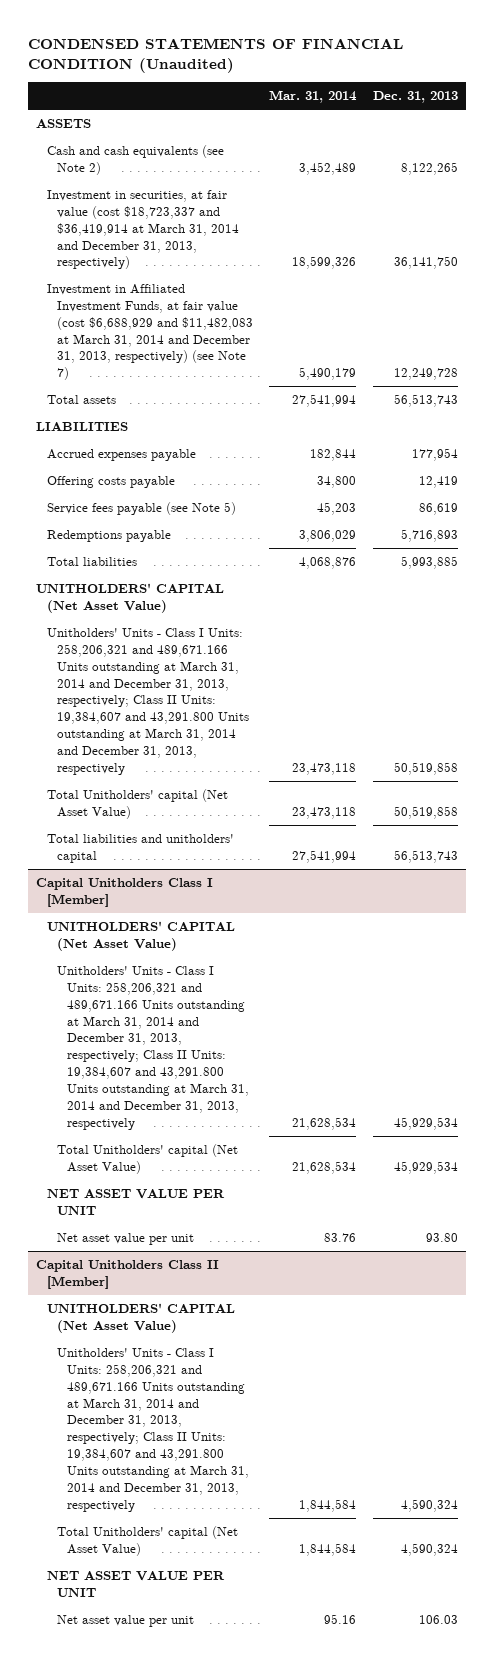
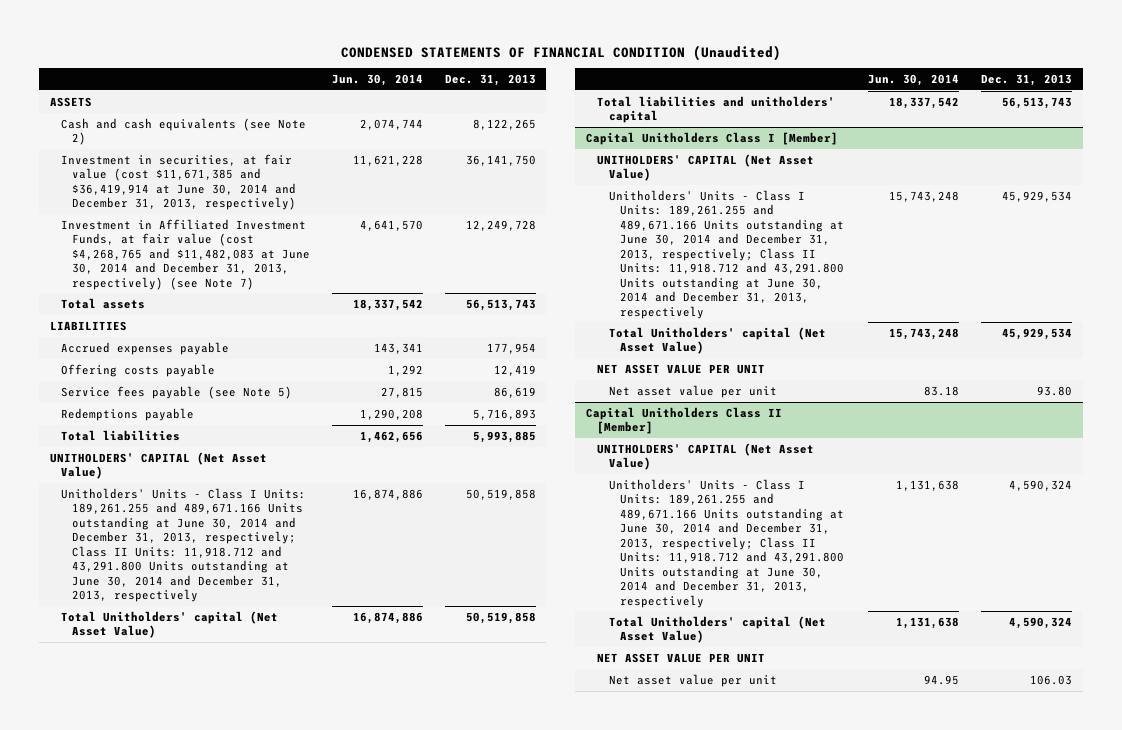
[269,90,358,104] Mar. 31, 2014 -> none
none -> [331,74,423,87] Jun. 30, 2014
[46,189,239,270] Investment in securities, at fair value (cost $18,723,337 and $36,419,914 at March 31, 2014 and December 31, 2013, respectively) -> [60,153,297,211] Investment in securities, at fair value (cost $11,671,385 and $36,419,914 at June 30, 2014 and December 31, 2013, respectively)
[46,283,253,381] Investment in Affiliated Investment Funds, at fair value (cost $6,688,929 and $11,482,083 at March 31, 2014 and December 31, 2013, respectively) (see Note 7) -> [60,218,311,290] Investment in Affiliated Investment Funds, at fair value (cost $4,268,765 and $11,482,083 at June 30, 2014 and December 31, 2013, respectively) (see Note 7)
[46,627,249,775] Unitholders' Units - Class I Units: 258,206,321 and 489,671.166 Units outstanding at March 31, 2014 and December 31, 2013, respectively; Class II Units: 19,384,607 and 43,291.800 Units outstanding at March 31, 2014 and December 31, 2013, respectively -> [60,487,306,603] Unitholders' Units - Class I Units: 189,261.255 and 489,671.166 Units outstanding at June 30, 2014 and December 31, 2013, respectively; Class II Units: 11,918.712 and 43,291.800 Units outstanding at June 30, 2014 and December 31, 2013, respectively
[56,965,249,1130] Unitholders' Units - Class I Units: 258,206,321 and 489,671.166 Units outstanding at March 31, 2014 and December 31, 2013, respectively; Class II Units: 19,384,607 and 43,291.800 Units outstanding at March 31, 2014 and December 31, 2013, respectively -> [608,189,845,319] Unitholders' Units - Class I Units: 189,261.255 and 489,671.166 Units outstanding at June 30, 2014 and December 31, 2013, respectively; Class II Units: 11,918.712 and 43,291.800 Units outstanding at June 30, 2014 and December 31, 2013, respectively
[56,1347,249,1512] Unitholders' Units - Class I Units: 258,206,321 and 489,671.166 Units outstanding at March 31, 2014 and December 31, 2013, respectively; Class II Units: 19,384,607 and 43,291.800 Units outstanding at March 31, 2014 and December 31, 2013, respectively -> [608,478,845,608] Unitholders' Units - Class I Units: 189,261.255 and 489,671.166 Units outstanding at June 30, 2014 and December 31, 2013, respectively; Class II Units: 11,918.712 and 43,291.800 Units outstanding at June 30, 2014 and December 31, 2013, respectively

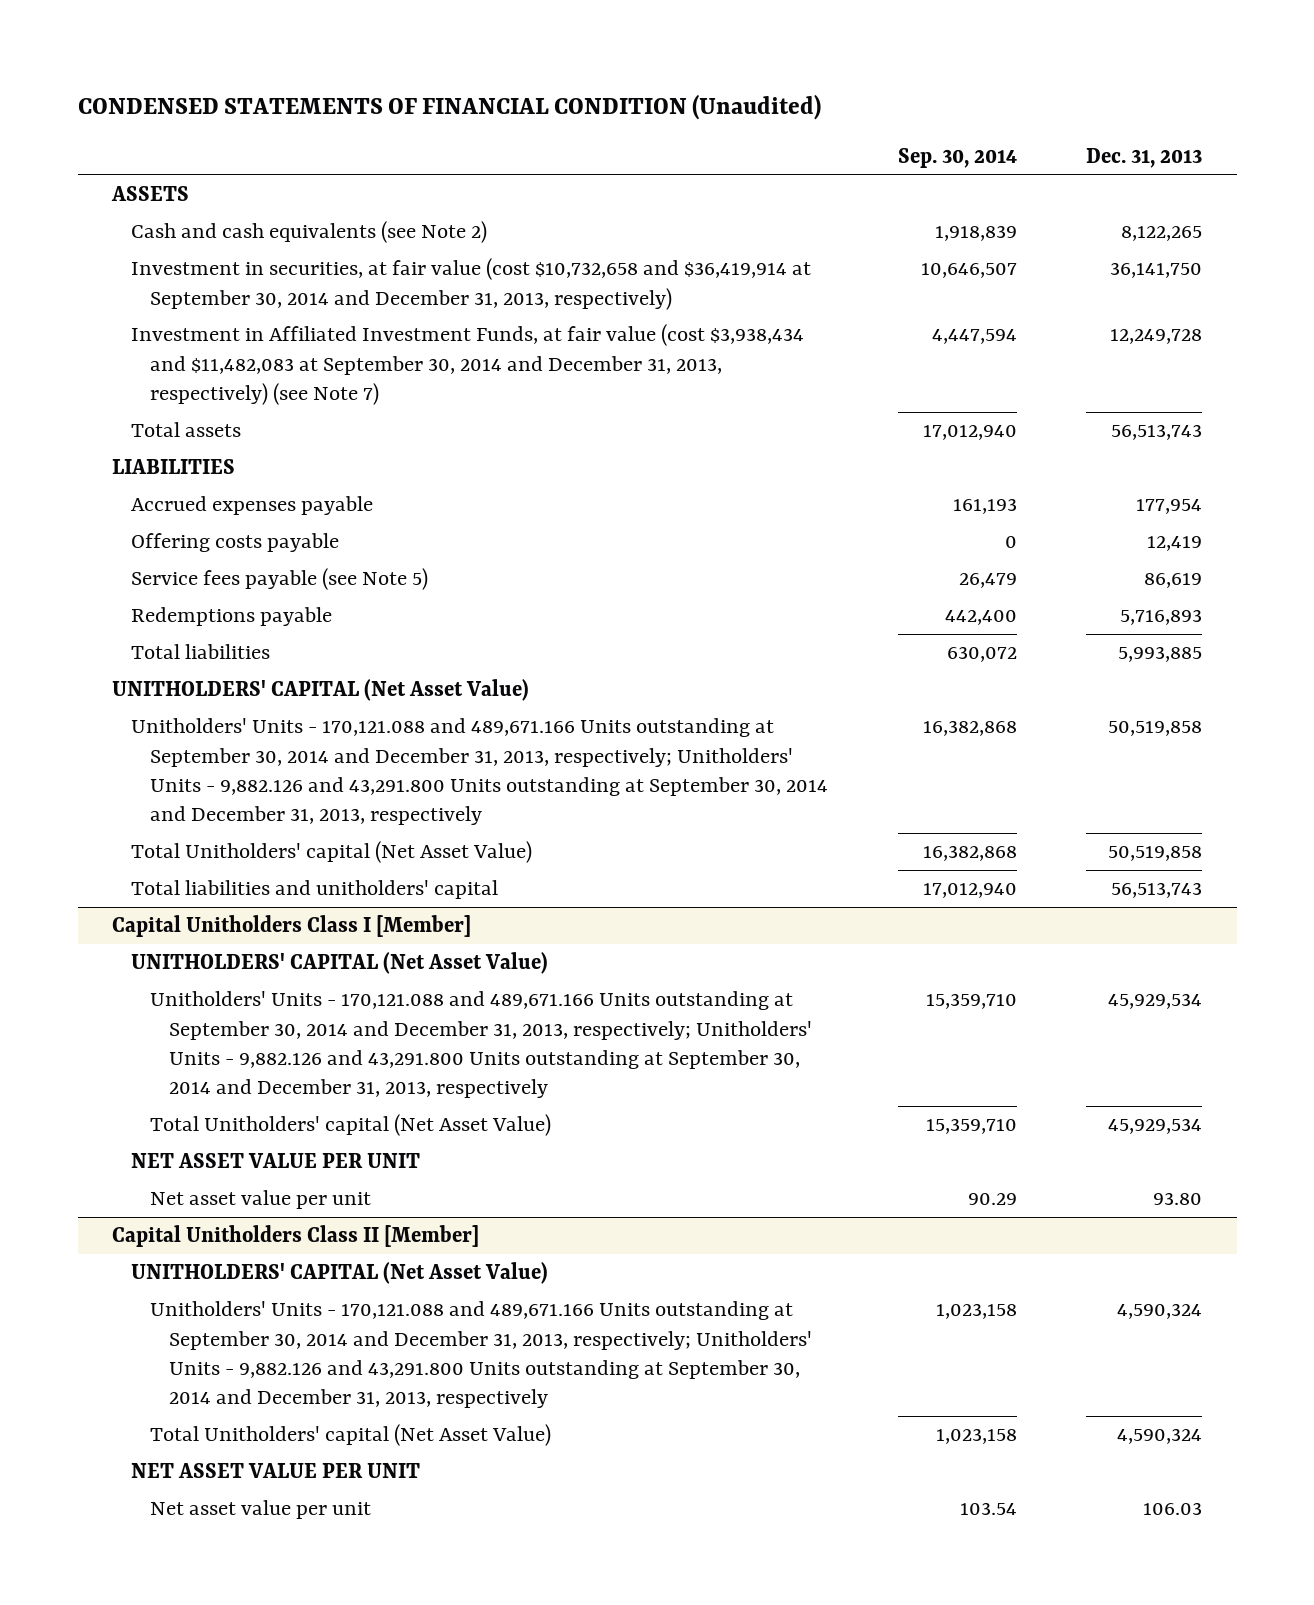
[331,74,423,87] Jun. 30, 2014 -> none
none -> [897,147,1017,168] Sep. 30, 2014
[60,153,297,211] Investment in securities, at fair value (cost $11,671,385 and $36,419,914 at June 30, 2014 and December 31, 2013, respectively) -> [131,258,812,310] Investment in securities, at fair value (cost $10,732,658 and $36,419,914 at September 30, 2014 and December 31, 2013, respectively)
[60,218,311,290] Investment in Affiliated Investment Funds, at fair value (cost $4,268,765 and $11,482,083 at June 30, 2014 and December 31, 2013, respectively) (see Note 7) -> [131,324,805,405] Investment in Affiliated Investment Funds, at fair value (cost $3,938,434 and $11,482,083 at September 30, 2014 and December 31, 2013, respectively) (see Note 7)
[60,487,306,603] Unitholders' Units - Class I Units: 189,261.255 and 489,671.166 Units outstanding at June 30, 2014 and December 31, 2013, respectively; Class II Units: 11,918.712 and 43,291.800 Units outstanding at June 30, 2014 and December 31, 2013, respectively -> [131,718,829,826] Unitholders' Units - 170,121.088 and 489,671.166 Units outstanding at September 30, 2014 and December 31, 2013, respectively; Unitholders' Units - 9,882.126 and 43,291.800 Units outstanding at September 30, 2014 and December 31, 2013, respectively
[608,189,845,319] Unitholders' Units - Class I Units: 189,261.255 and 489,671.166 Units outstanding at June 30, 2014 and December 31, 2013, respectively; Class II Units: 11,918.712 and 43,291.800 Units outstanding at June 30, 2014 and December 31, 2013, respectively -> [150,991,813,1099] Unitholders' Units - 170,121.088 and 489,671.166 Units outstanding at September 30, 2014 and December 31, 2013, respectively; Unitholders' Units - 9,882.126 and 43,291.800 Units outstanding at September 30, 2014 and December 31, 2013, respectively
[608,478,845,608] Unitholders' Units - Class I Units: 189,261.255 and 489,671.166 Units outstanding at June 30, 2014 and December 31, 2013, respectively; Class II Units: 11,918.712 and 43,291.800 Units outstanding at June 30, 2014 and December 31, 2013, respectively -> [150,1301,813,1409] Unitholders' Units - 170,121.088 and 489,671.166 Units outstanding at September 30, 2014 and December 31, 2013, respectively; Unitholders' Units - 9,882.126 and 43,291.800 Units outstanding at September 30, 2014 and December 31, 2013, respectively

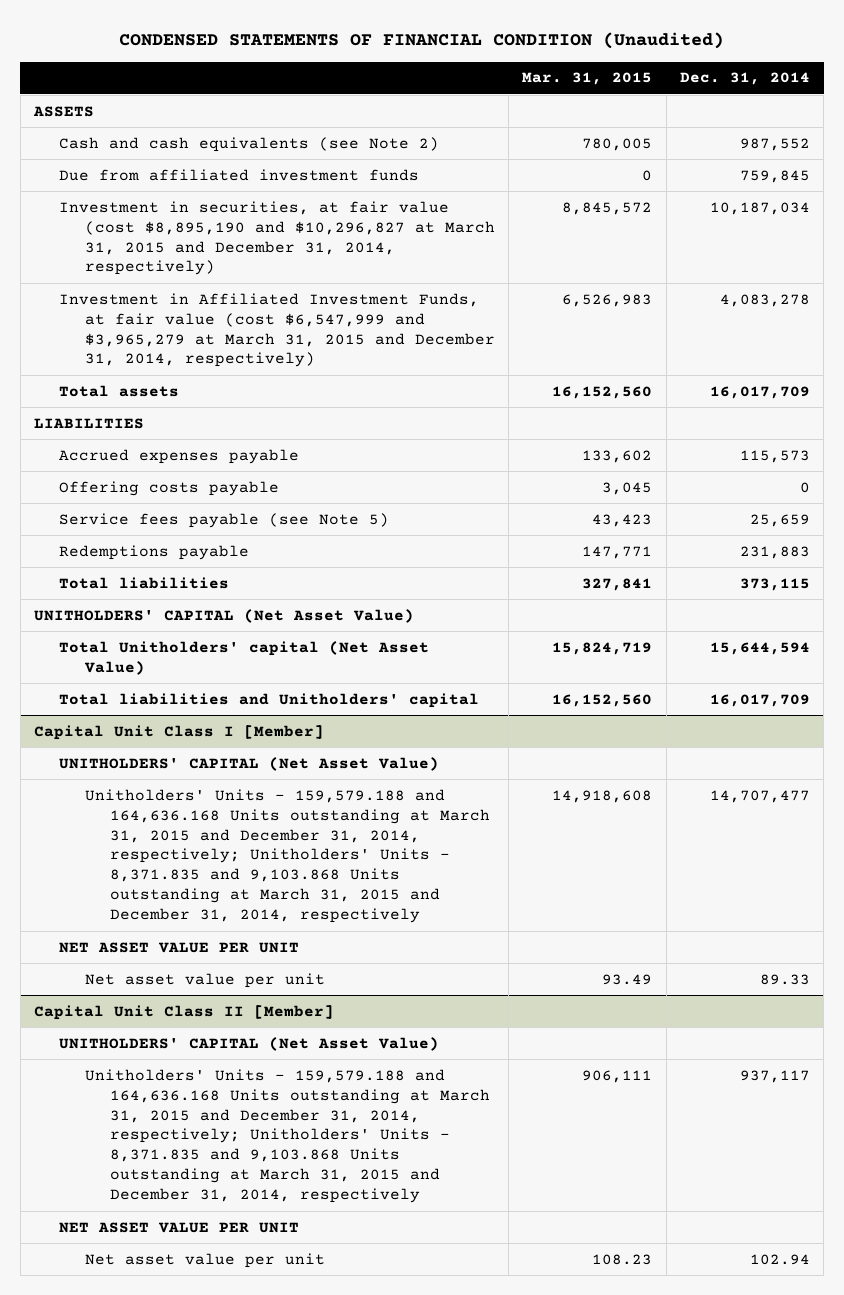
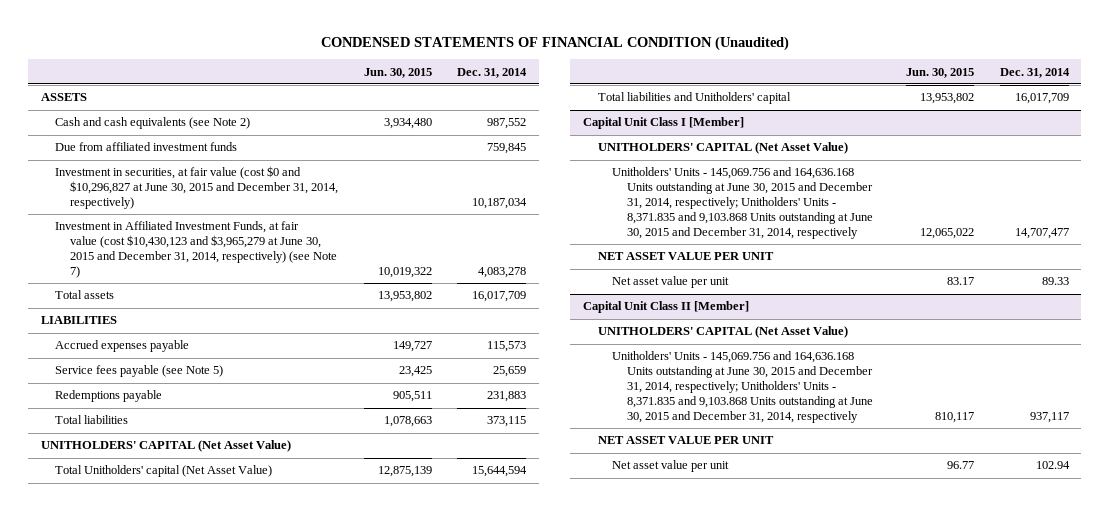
[522,72,653,86] Mar. 31, 2015 -> none
none -> [363,67,432,78] Jun. 30, 2015
[59,200,495,276] Investment in securities, at fair value (cost $8,895,190 and $10,296,827 at March 31, 2015 and December 31, 2014, respectively) -> [55,166,339,210] Investment in securities, at fair value (cost $0 and $10,296,827 at June 30, 2015 and December 31, 2014, respectively)
[59,292,495,368] Investment in Affiliated Investment Funds, at fair value (cost $6,547,999 and $3,965,279 at March 31, 2015 and December 31, 2014, respectively) -> [55,221,338,278] Investment in Affiliated Investment Funds, at fair value (cost $10,430,123 and $3,965,279 at June 30, 2015 and December 31, 2014, respectively) (see Note 7)
[59,480,280,496] Offering costs payable -> none
[84,788,491,924] Unitholders' Units - 159,579.188 and 164,636.168 Units outstanding at March 31, 2015 and December 31, 2014, respectively; Unitholders' Units - 8,371.835 and 9,103.868 Units outstanding at March 31, 2015 and December 31, 2014, respectively -> [612,167,874,239] Unitholders' Units - 145,069.756 and 164,636.168 Units outstanding at June 30, 2015 and December 31, 2014, respectively; Unitholders' Units - 8,371.835 and 9,103.868 Units outstanding at June 30, 2015 and December 31, 2014, respectively
[84,1068,491,1204] Unitholders' Units - 159,579.188 and 164,636.168 Units outstanding at March 31, 2015 and December 31, 2014, respectively; Unitholders' Units - 8,371.835 and 9,103.868 Units outstanding at March 31, 2015 and December 31, 2014, respectively -> [612,351,874,423] Unitholders' Units - 145,069.756 and 164,636.168 Units outstanding at June 30, 2015 and December 31, 2014, respectively; Unitholders' Units - 8,371.835 and 9,103.868 Units outstanding at June 30, 2015 and December 31, 2014, respectively

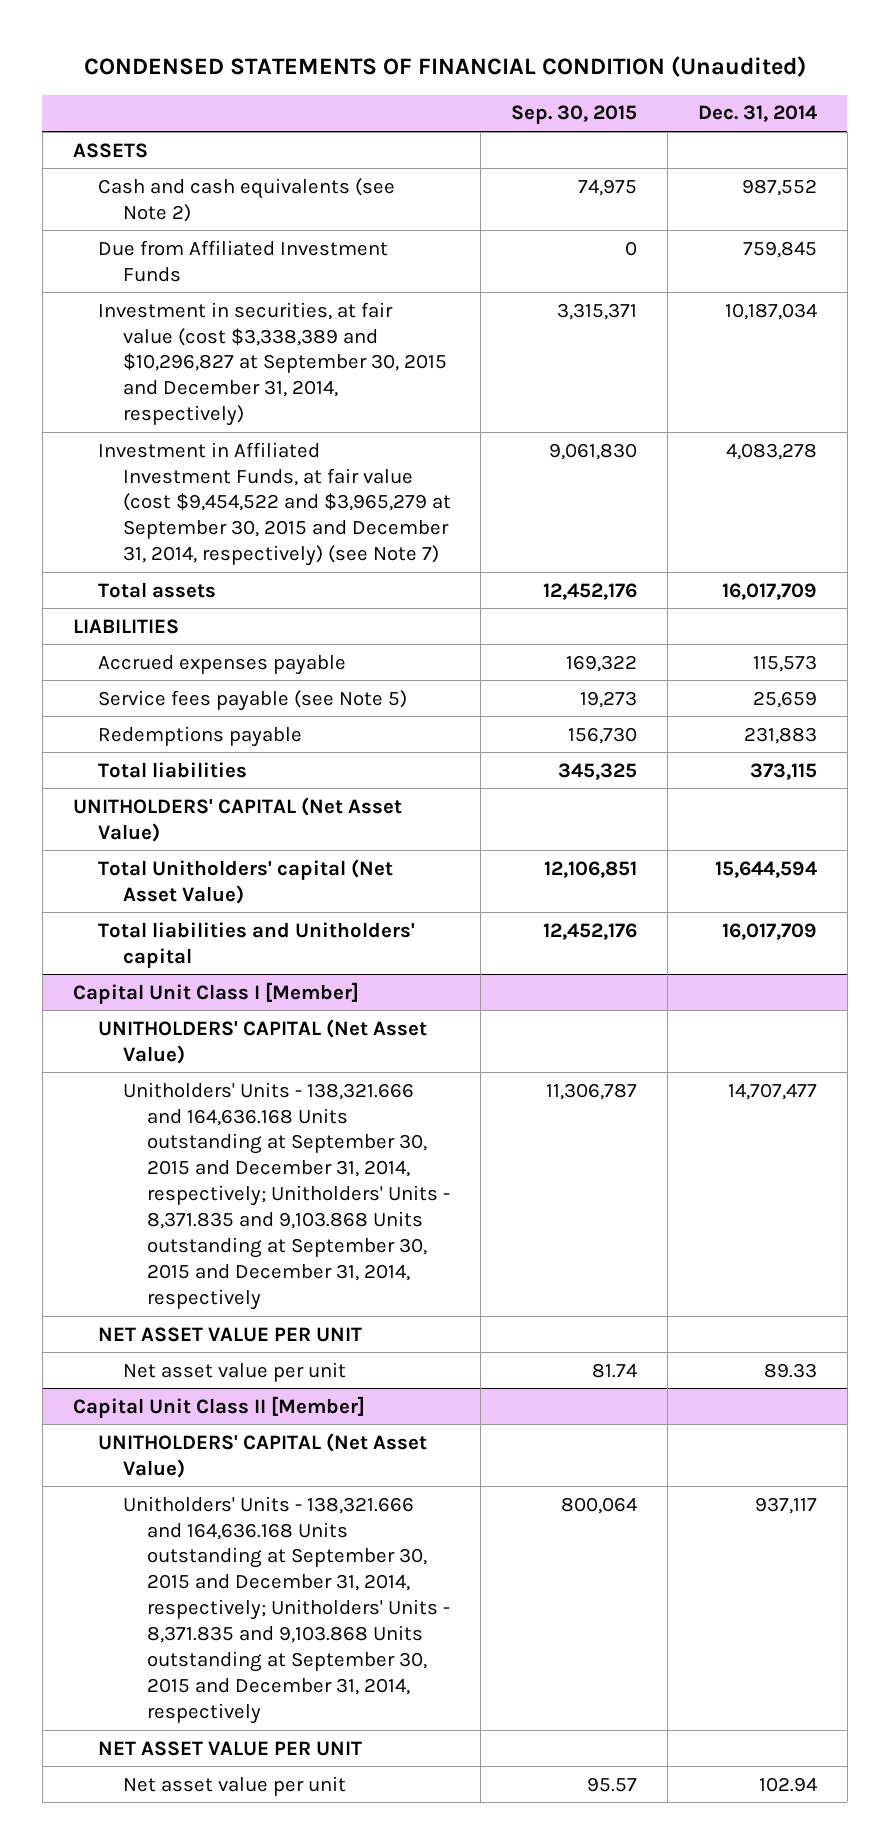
[363,67,432,78] Jun. 30, 2015 -> none
none -> [511,105,638,125] Sep. 30, 2015
[55,142,238,152] Due from affiliated investment funds -> [97,239,388,282] Due from Affiliated Investment Funds
[55,166,339,210] Investment in securities, at fair value (cost $0 and $10,296,827 at June 30, 2015 and December 31, 2014, respectively) -> [97,301,447,427] Investment in securities, at fair value (cost $3,338,389 and $10,296,827 at September 30, 2015 and December 31, 2014, respectively)
[55,221,338,278] Investment in Affiliated Investment Funds, at fair value (cost $10,430,123 and $3,965,279 at June 30, 2015 and December 31, 2014, respectively) (see Note 7) -> [97,441,451,567] Investment in Affiliated Investment Funds, at fair value (cost $9,454,522 and $3,965,279 at September 30, 2015 and December 31, 2014, respectively) (see Note 7)
[612,167,874,239] Unitholders' Units - 145,069.756 and 164,636.168 Units outstanding at June 30, 2015 and December 31, 2014, respectively; Unitholders' Units - 8,371.835 and 9,103.868 Units outstanding at June 30, 2015 and December 31, 2014, respectively -> [122,1081,451,1311] Unitholders' Units - 138,321.666 and 164,636.168 Units outstanding at September 30, 2015 and December 31, 2014, respectively; Unitholders' Units - 8,371.835 and 9,103.868 Units outstanding at September 30, 2015 and December 31, 2014, respectively
[612,351,874,423] Unitholders' Units - 145,069.756 and 164,636.168 Units outstanding at June 30, 2015 and December 31, 2014, respectively; Unitholders' Units - 8,371.835 and 9,103.868 Units outstanding at June 30, 2015 and December 31, 2014, respectively -> [122,1495,451,1725] Unitholders' Units - 138,321.666 and 164,636.168 Units outstanding at September 30, 2015 and December 31, 2014, respectively; Unitholders' Units - 8,371.835 and 9,103.868 Units outstanding at September 30, 2015 and December 31, 2014, respectively

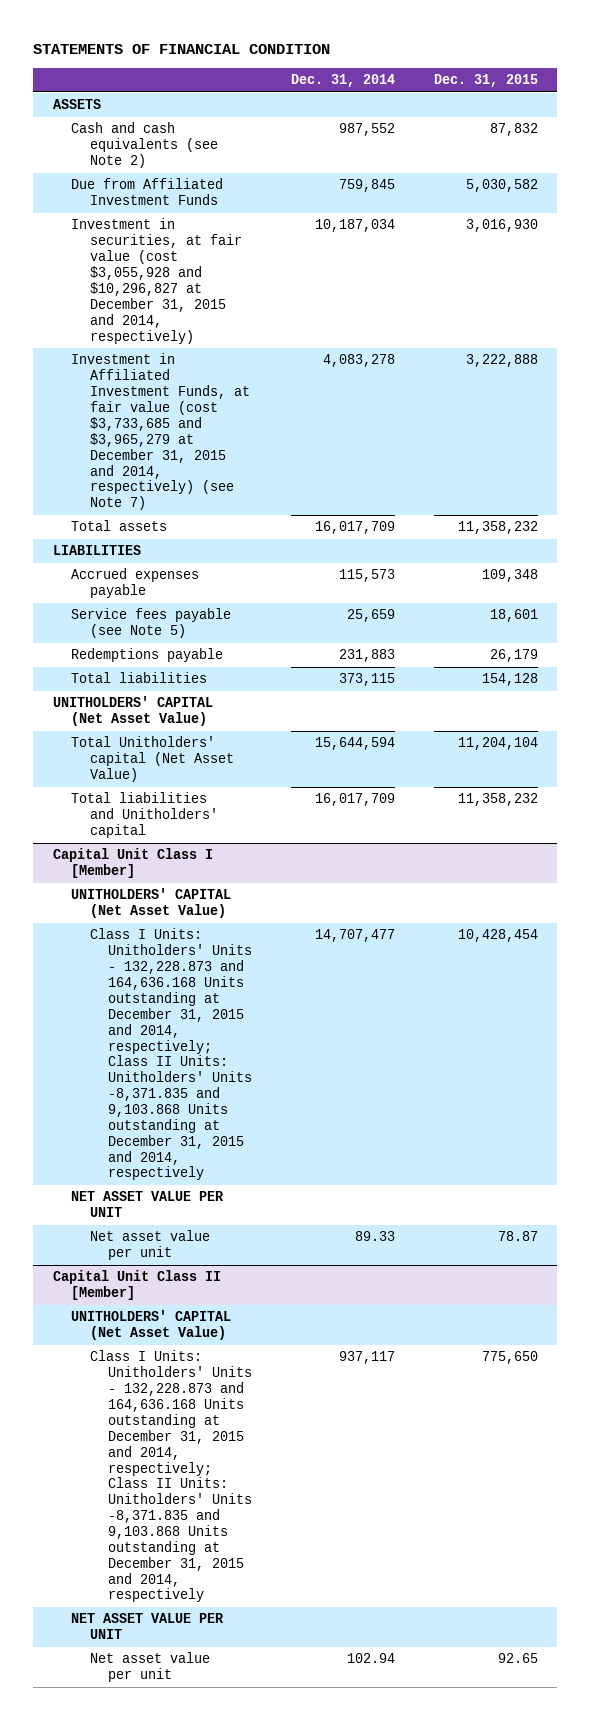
[83,56,806,78] CONDENSED STATEMENTS OF FINANCIAL CONDITION (Unaudited) -> [33,44,331,55] STATEMENTS OF FINANCIAL CONDITION
[511,105,638,125] Sep. 30, 2015 -> none
none -> [433,74,538,88] Dec. 31, 2015
[97,301,447,427] Investment in securities, at fair value (cost $3,338,389 and $10,296,827 at September 30, 2015 and December 31, 2014, respectively) -> [71,218,242,344] Investment in securities, at fair value (cost $3,055,928 and $10,296,827 at December 31, 2015 and 2014, respectively)
[97,441,451,567] Investment in Affiliated Investment Funds, at fair value (cost $9,454,522 and $3,965,279 at September 30, 2015 and December 31, 2014, respectively) (see Note 7) -> [71,353,250,511] Investment in Affiliated Investment Funds, at fair value (cost $3,733,685 and $3,965,279 at December 31, 2015 and 2014, respectively) (see Note 7)
[122,1081,451,1311] Unitholders' Units - 138,321.666 and 164,636.168 Units outstanding at September 30, 2015 and December 31, 2014, respectively; Unitholders' Units - 8,371.835 and 9,103.868 Units outstanding at September 30, 2015 and December 31, 2014, respectively -> [89,928,253,1181] Class I Units: Unitholders' Units - 132,228.873 and 164,636.168 Units outstanding at December 31, 2015 and 2014, respectively; Class II Units: Unitholders' Units -8,371.835 and 9,103.868 Units outstanding at December 31, 2015 and 2014, respectively
[122,1495,451,1725] Unitholders' Units - 138,321.666 and 164,636.168 Units outstanding at September 30, 2015 and December 31, 2014, respectively; Unitholders' Units - 8,371.835 and 9,103.868 Units outstanding at September 30, 2015 and December 31, 2014, respectively -> [89,1350,253,1603] Class I Units: Unitholders' Units - 132,228.873 and 164,636.168 Units outstanding at December 31, 2015 and 2014, respectively; Class II Units: Unitholders' Units -8,371.835 and 9,103.868 Units outstanding at December 31, 2015 and 2014, respectively

